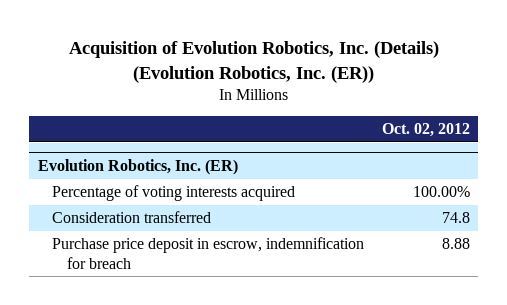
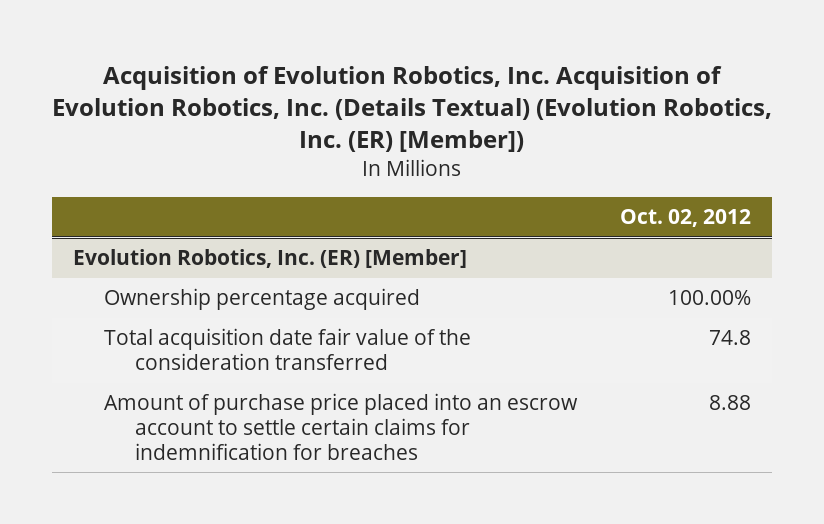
[68,40,439,83] Acquisition of Evolution Robotics, Inc. (Details) (Evolution Robotics, Inc. (ER)) -> [52,65,773,153] Acquisition of Evolution Robotics, Inc. Acquisition of Evolution Robotics, Inc. (Details Textual) (Evolution Robotics, Inc. (ER) [Member])
[37,158,238,175] Evolution Robotics, Inc. (ER) -> [73,249,468,269] Evolution Robotics, Inc. (ER) [Member]
[52,185,296,202] Percentage of voting interests acquired -> [104,288,421,311] Ownership percentage acquired
[52,211,212,224] Consideration transferred -> [104,328,472,370] Total acquisition date fair value of the consideration transferred
[52,237,365,269] Purchase price deposit in escrow, indemnification for breach -> [104,393,579,460] Amount of purchase price placed into an escrow account to settle certain claims for indemnification for breaches

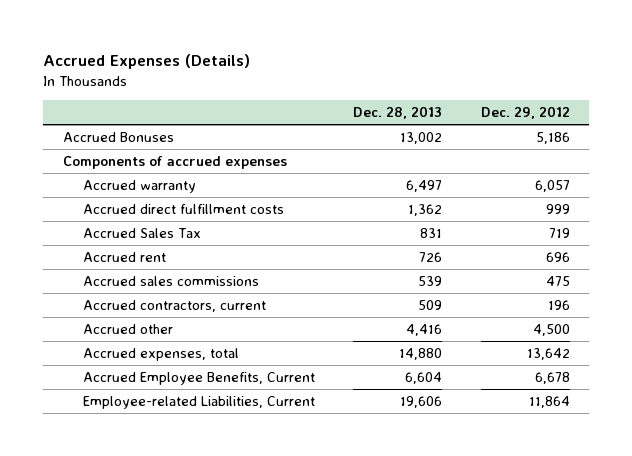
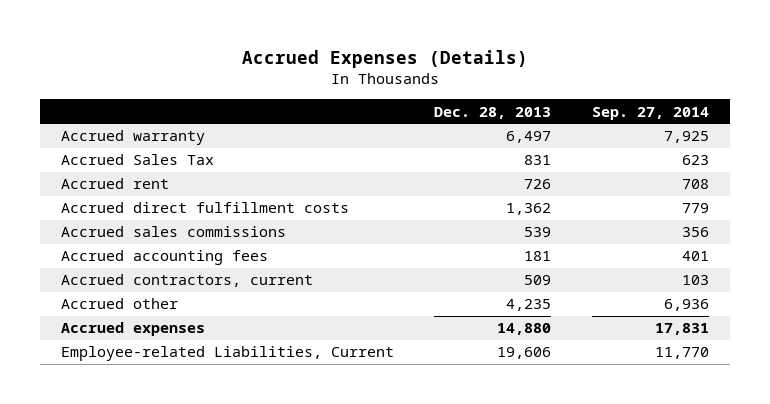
[480,106,570,120] Dec. 29, 2012 -> none
none -> [592,106,710,120] Sep. 27, 2014
[62,132,174,143] Accrued Bonuses -> none
[62,156,287,170] Components of accrued expenses -> none
[83,204,285,215] Accrued direct fulfillment costs -> [60,202,349,214] Accrued direct fulfillment costs
none -> [60,250,268,266] Accrued accounting fees
[83,372,316,386] Accrued Employee Benefits, Current -> none
[406,324,443,337] 4,416 -> [506,299,552,312] 4,235
[83,348,240,362] Accrued expenses, total -> [60,322,205,337] Accrued expenses

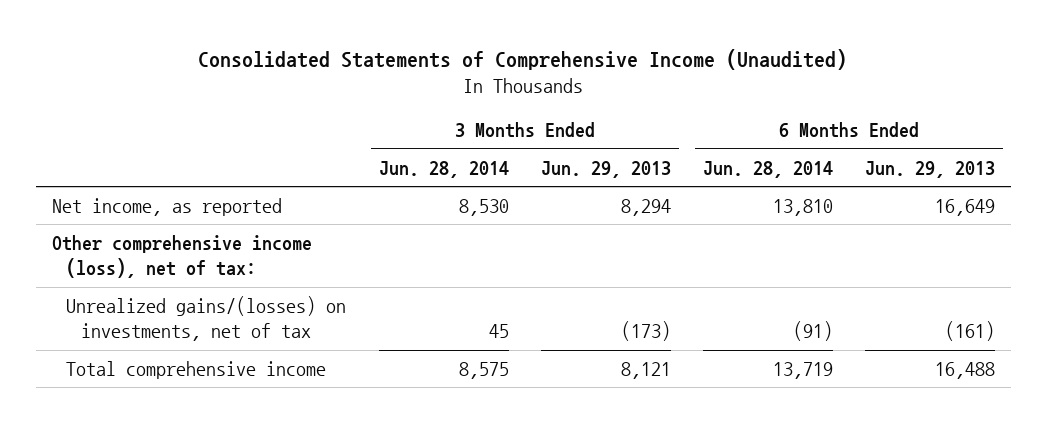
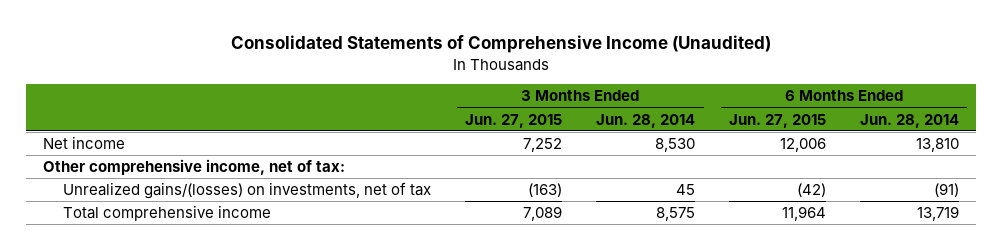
[540,160,671,178] Jun. 29, 2013 -> none
[865,160,996,178] Jun. 29, 2013 -> none
none -> [465,113,563,128] Jun. 27, 2015
none -> [729,113,827,128] Jun. 27, 2015
[51,197,282,216] Net income, as reported -> [43,136,126,150] Net income
[51,234,312,278] Other comprehensive income (loss), net of tax: -> [43,159,346,176] Other comprehensive income, net of tax:

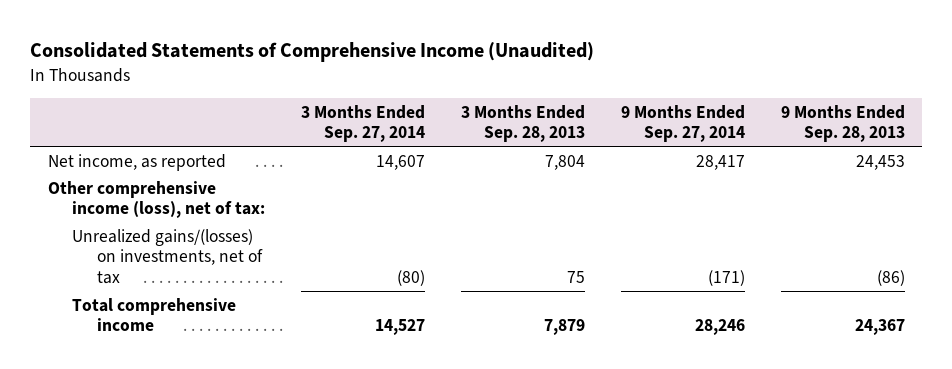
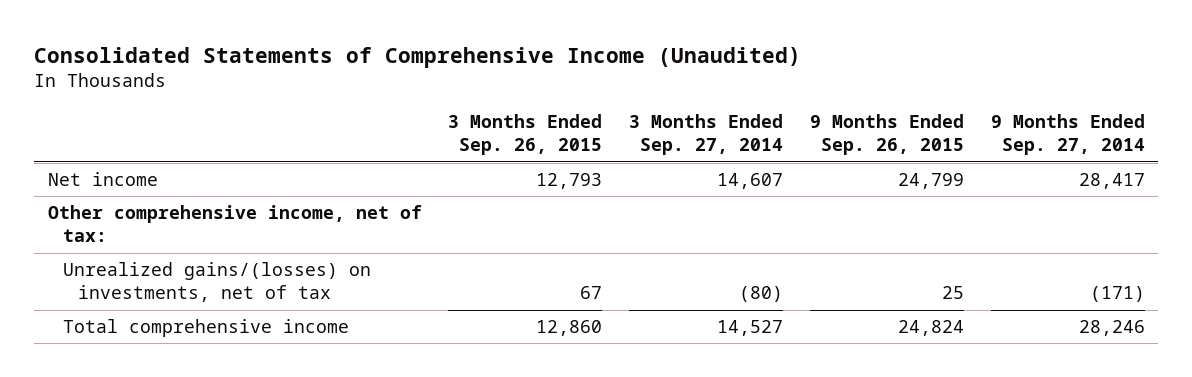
[460,104,585,143] 3 Months Ended Sep. 28, 2013 -> none
[780,104,905,143] 9 Months Ended Sep. 28, 2013 -> none
none -> [448,114,603,156] 3 Months Ended Sep. 26, 2015
none -> [809,114,964,156] 9 Months Ended Sep. 26, 2015
[47,153,226,171] Net income, as reported -> [47,172,158,187] Net income
[47,180,266,219] Other comprehensive income (loss), net of tax: -> [47,205,422,243] Other comprehensive income, net of tax:

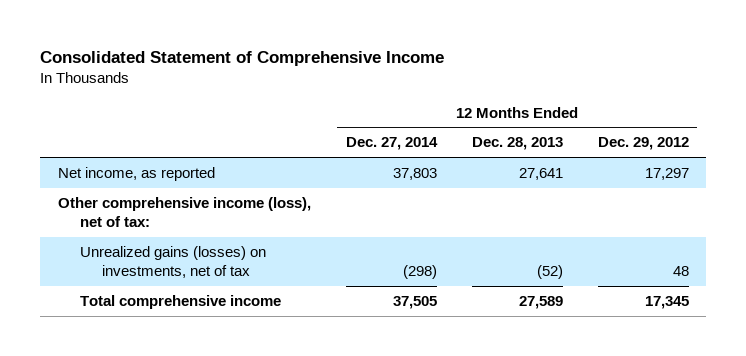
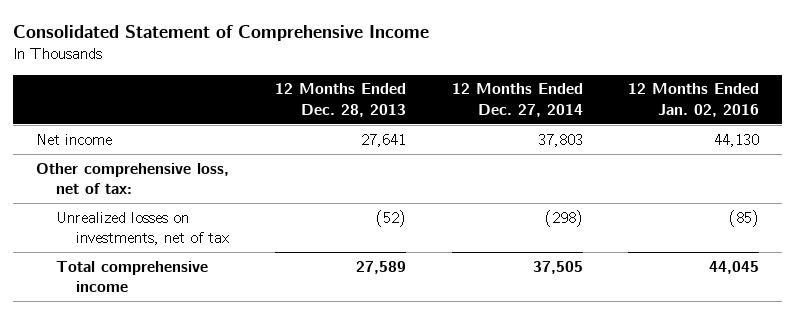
[597,137,689,151] Dec. 29, 2012 -> none
none -> [628,83,760,117] 12 Months Ended Jan. 02, 2016
[57,166,215,181] Net income, as reported -> [36,133,113,145] Net income
[57,196,311,227] Other comprehensive income (loss), net of tax: -> [36,162,230,194] Other comprehensive loss, net of tax:
[79,245,266,278] Unrealized gains (losses) on investments, net of tax -> [55,211,229,245] Unrealized losses on investments, net of tax

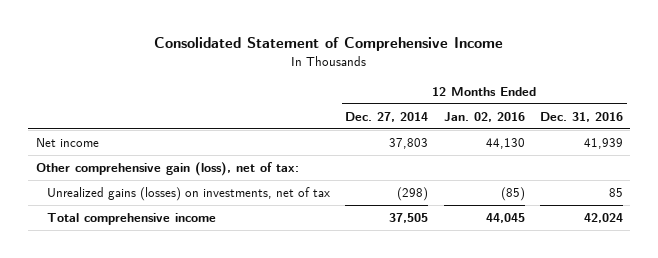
[274,83,406,117] 12 Months Ended Dec. 28, 2013 -> none
none -> [539,111,623,122] Dec. 31, 2016
[36,162,230,194] Other comprehensive loss, net of tax: -> [35,162,299,177] Other comprehensive gain (loss), net of tax:
[55,211,229,245] Unrealized losses on investments, net of tax -> [47,187,331,202] Unrealized gains (losses) on investments, net of tax

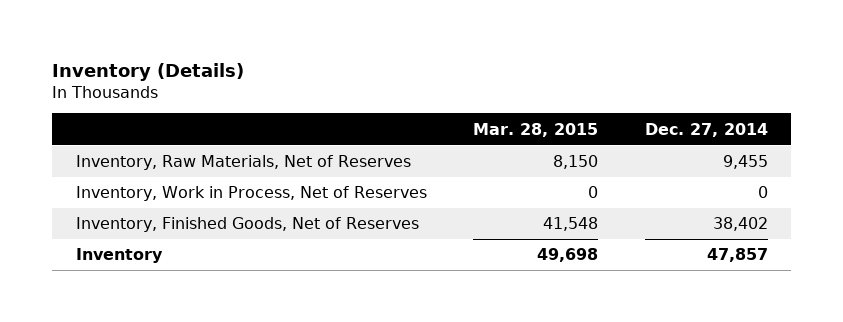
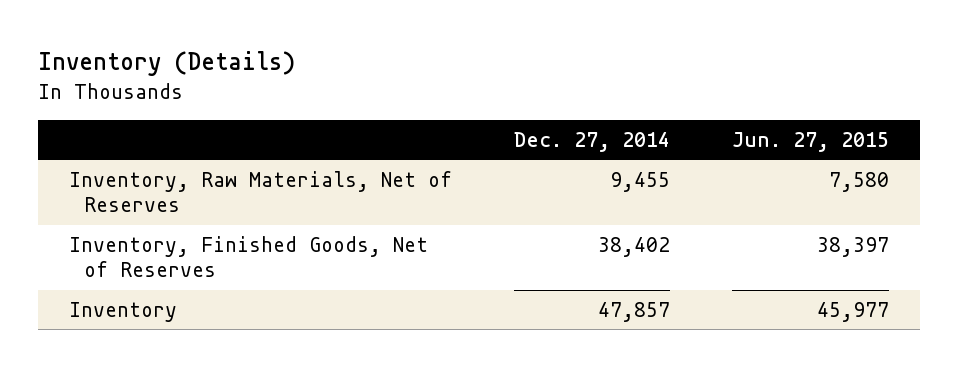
[473,122,599,137] Mar. 28, 2015 -> none
none -> [732,131,890,152] Jun. 27, 2015
[75,186,427,202] Inventory, Work in Process, Net of Reserves -> none

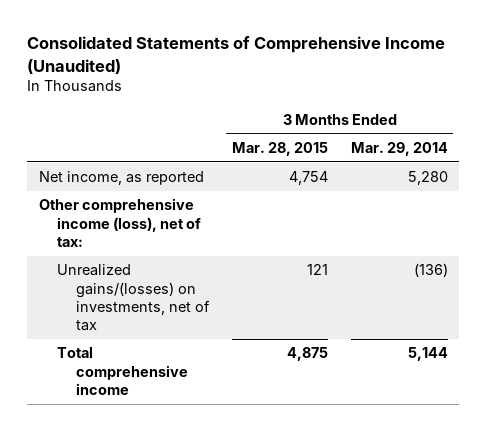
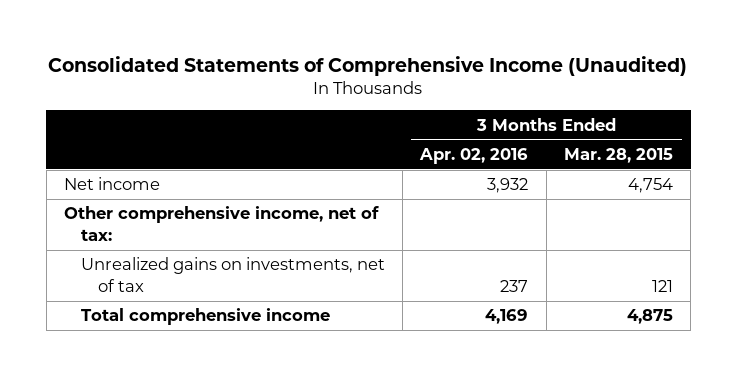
[350,141,448,156] Mar. 29, 2014 -> none
none -> [419,147,529,164] Apr. 02, 2016
[38,171,204,186] Net income, as reported -> [63,177,160,191] Net income
[38,198,202,248] Other comprehensive income (loss), net of tax: -> [63,206,379,241] Other comprehensive income, net of tax:
[57,264,211,332] Unrealized gains/(losses) on investments, net of tax -> [80,257,385,292] Unrealized gains on investments, net of tax

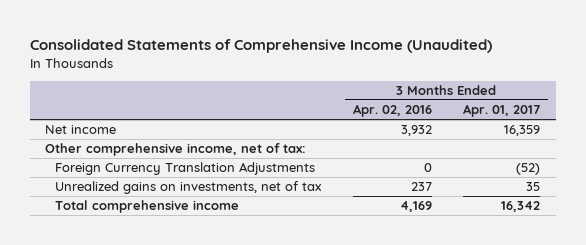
[563,147,673,163] Mar. 28, 2015 -> none
none -> [463,104,541,118] Apr. 01, 2017
none -> [54,162,315,176] Foreign Currency Translation Adjustments

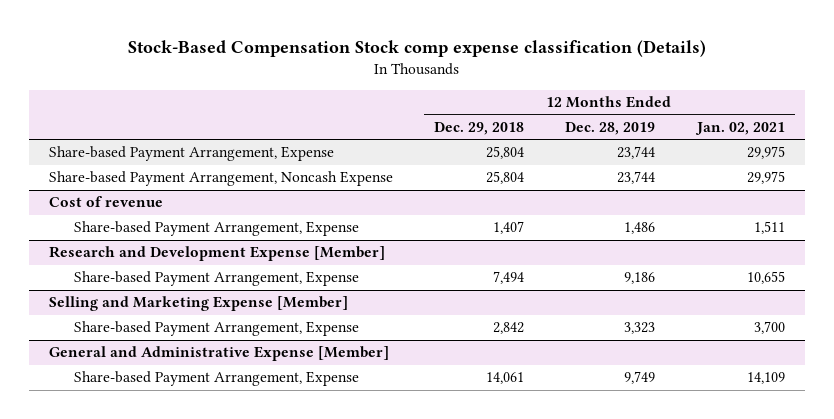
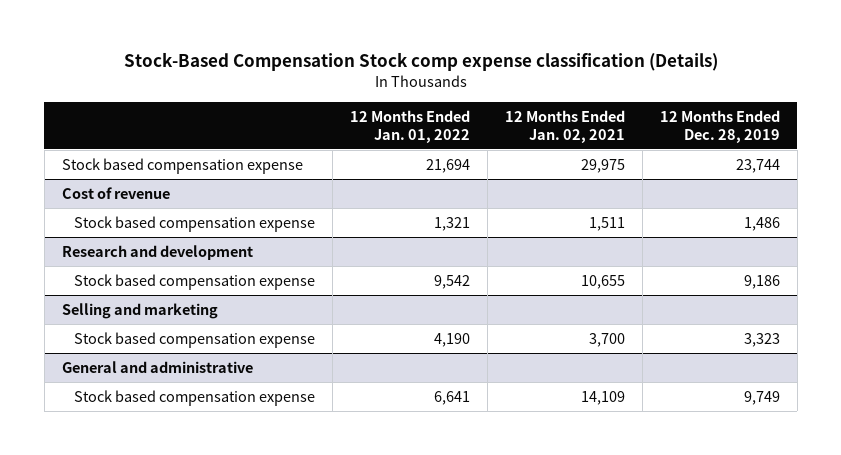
[434,121,525,135] Dec. 29, 2018 -> none
none -> [350,109,471,143] 12 Months Ended Jan. 01, 2022
[49,171,394,187] Share-based Payment Arrangement, Noncash Expense -> none
[49,146,335,162] Share-based Payment Arrangement, Expense -> [61,157,303,174] Stock based compensation expense
[73,221,359,237] Share-based Payment Arrangement, Expense -> [74,215,316,232] Stock based compensation expense
[49,246,386,262] Research and Development Expense [Member] -> [61,244,253,260] Research and development
[73,271,359,287] Share-based Payment Arrangement, Expense -> [74,273,316,290] Stock based compensation expense
[49,296,349,312] Selling and Marketing Expense [Member] -> [61,302,218,319] Selling and marketing
[73,321,359,337] Share-based Payment Arrangement, Expense -> [74,331,316,348] Stock based compensation expense
[49,346,390,362] General and Administrative Expense [Member] -> [61,360,253,373] General and administrative
[73,371,359,387] Share-based Payment Arrangement, Expense -> [74,389,316,406] Stock based compensation expense

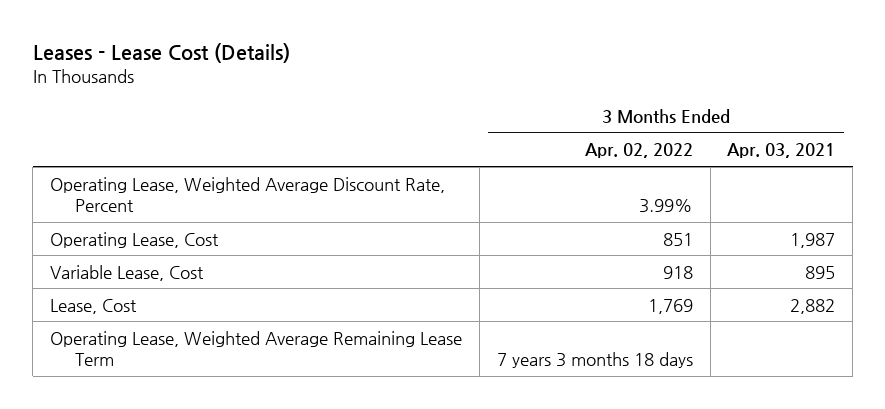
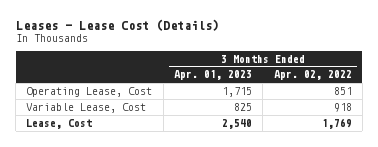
[727,143,836,159] Apr. 03, 2021 -> none
none -> [173,70,252,81] Apr. 01, 2023
[49,176,445,213] Operating Lease, Weighted Average Discount Rate, Percent -> none
[49,330,462,367] Operating Lease, Weighted Average Remaining Lease Term -> none

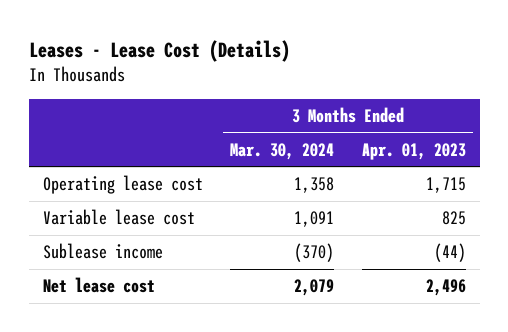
[273,70,352,81] Apr. 02, 2022 -> none
none -> [230,142,335,160] Mar. 30, 2024
[26,86,153,97] Operating Lease, Cost -> [42,175,203,195] Operating lease cost
[26,102,147,113] Variable Lease, Cost -> [42,209,195,226] Variable lease cost
none -> [42,243,163,260] Sublease income
[26,118,93,129] Lease, Cost -> [42,277,155,294] Net lease cost
[221,118,252,129] 2,540 -> [425,279,466,297] 2,496

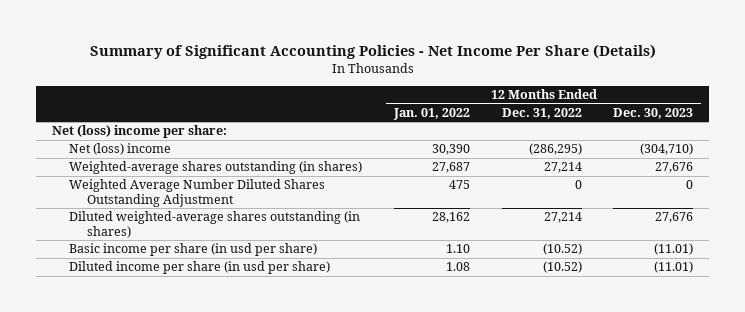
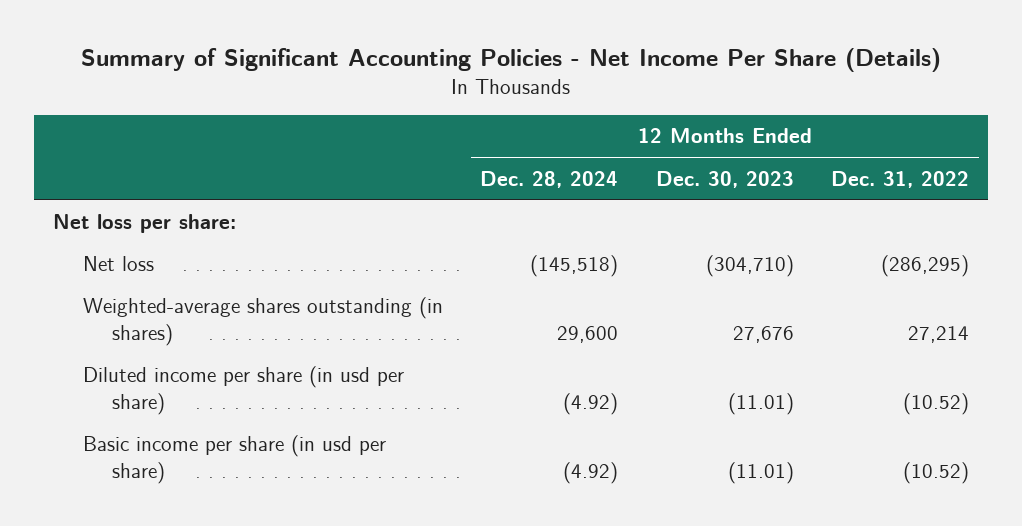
[393,107,471,120] Jan. 01, 2022 -> none
none -> [480,170,619,188] Dec. 28, 2024
[52,125,228,139] Net (loss) income per share: -> [52,214,236,234] Net loss per share:
[69,143,172,156] Net (loss) income -> [82,256,154,272] Net loss
[69,179,326,208] Weighted Average Number Diluted Shares Outstanding Adjustment -> none
[69,211,361,239] Diluted weighted-average shares outstanding (in shares) -> none
[69,243,318,257] Basic income per share (in usd per share) -> [82,435,386,484] Basic income per share (in usd per share)

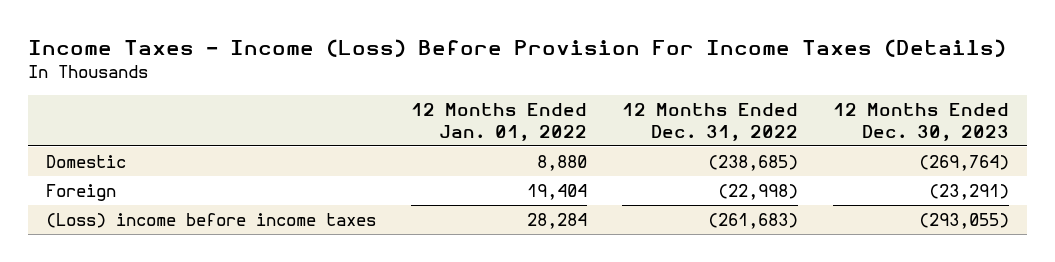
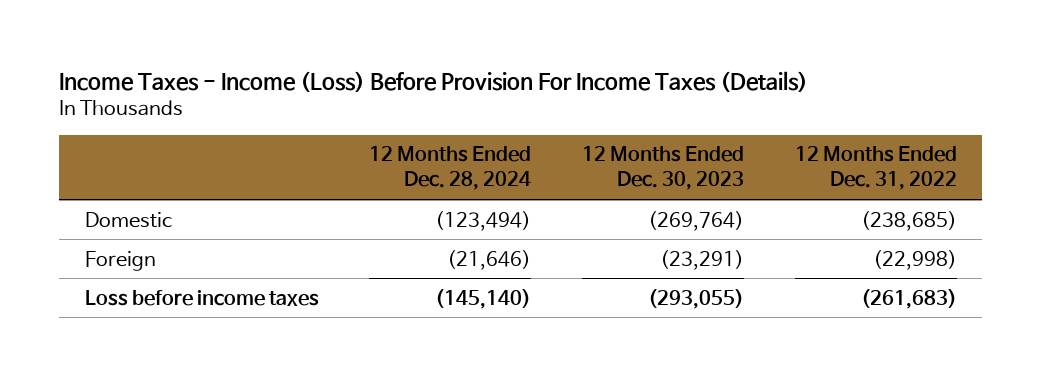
[410,103,587,141] 12 Months Ended Jan. 01, 2022 -> none
none -> [369,146,532,191] 12 Months Ended Dec. 28, 2024
[45,213,376,229] (Loss) income before income taxes -> [84,289,319,306] Loss before income taxes

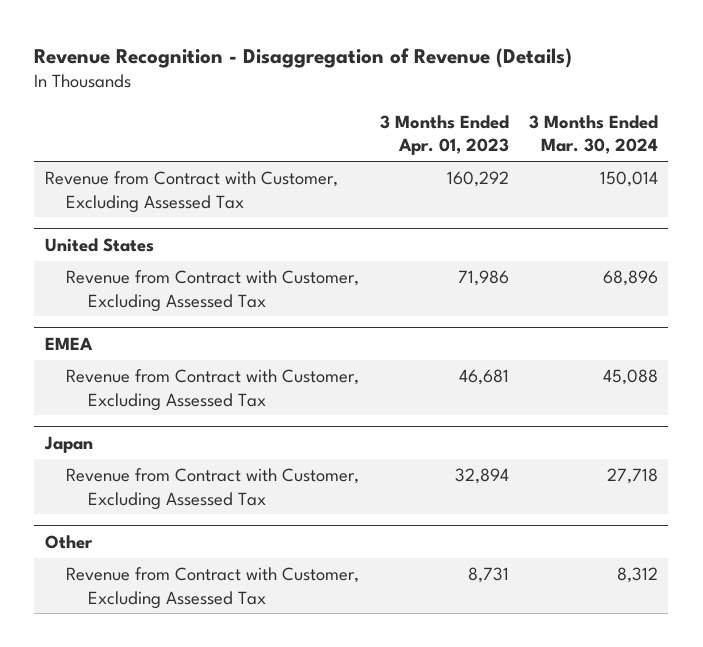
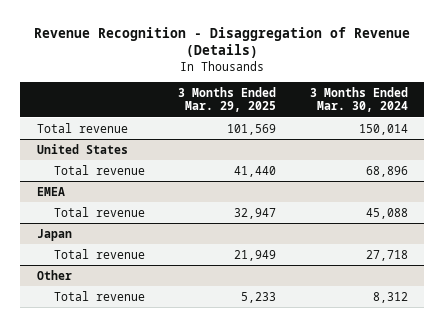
[379,114,509,156] 3 Months Ended Apr. 01, 2023 -> none
none -> [178,86,277,113] 3 Months Ended Mar. 29, 2025
[44,170,338,213] Revenue from Contract with Customer, Excluding Assessed Tax -> [36,122,128,133] Total revenue
[66,269,360,312] Revenue from Contract with Customer, Excluding Assessed Tax -> [53,164,145,175] Total revenue
[66,368,360,411] Revenue from Contract with Customer, Excluding Assessed Tax -> [53,206,145,217] Total revenue
[66,467,360,510] Revenue from Contract with Customer, Excluding Assessed Tax -> [53,248,145,259] Total revenue
[66,566,360,609] Revenue from Contract with Customer, Excluding Assessed Tax -> [53,290,145,301] Total revenue

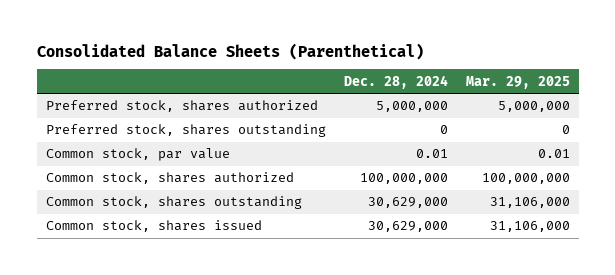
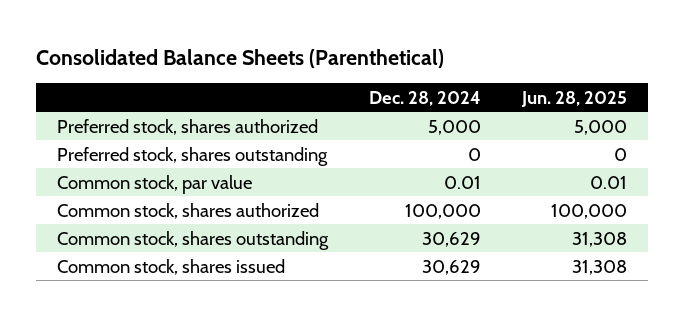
[465,75,570,89] Mar. 29, 2025 -> none
none -> [521,90,628,107] Jun. 28, 2025
[375,101,448,113] 5,000,000 -> [427,119,481,135] 5,000
[359,173,448,185] 100,000,000 -> [404,203,481,219] 100,000
[367,197,448,209] 30,629,000 -> [421,231,481,247] 30,629
[367,221,448,233] 30,629,000 -> [421,259,481,275] 30,629

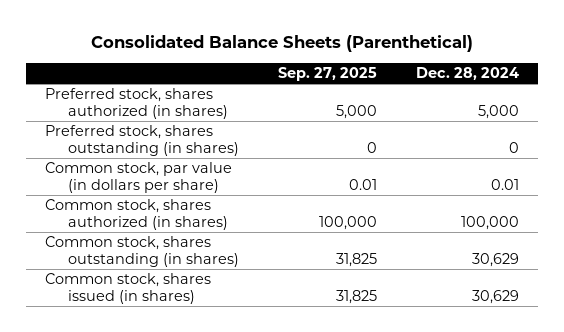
[521,90,628,107] Jun. 28, 2025 -> none
none -> [277,67,377,82] Sep. 27, 2025
[56,118,318,135] Preferred stock, shares authorized -> [45,88,229,120] Preferred stock, shares authorized (in shares)
[56,146,328,166] Preferred stock, shares outstanding -> [45,125,240,157] Preferred stock, shares outstanding (in shares)
[56,174,252,194] Common stock, par value -> [45,162,233,194] Common stock, par value (in dollars per share)
[56,202,319,219] Common stock, shares authorized -> [45,199,229,231] Common stock, shares authorized (in shares)
[56,230,329,250] Common stock, shares outstanding -> [45,236,240,268] Common stock, shares outstanding (in shares)
[56,258,285,275] Common stock, shares issued -> [45,273,212,305] Common stock, shares issued (in shares)

